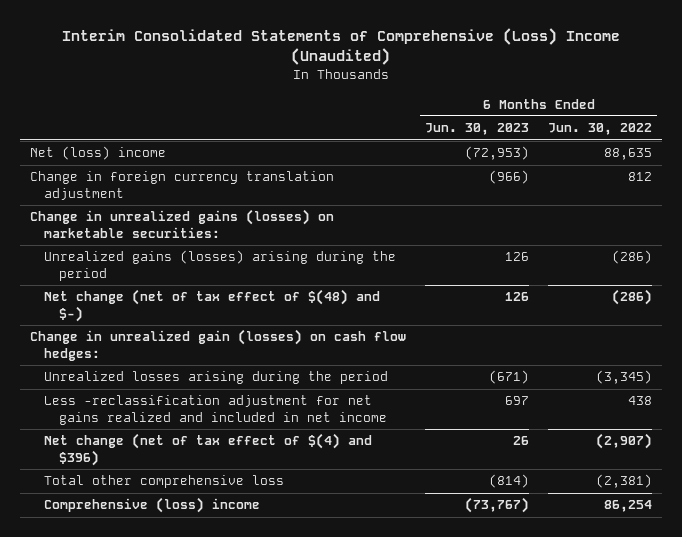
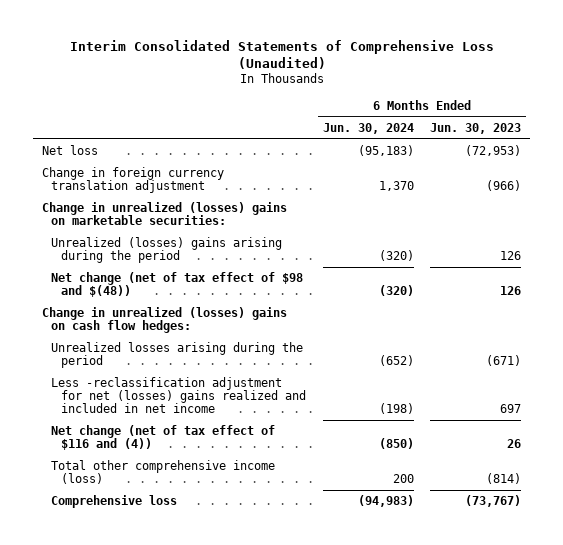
[62,27,621,66] Interim Consolidated Statements of Comprehensive (Loss) Income (Unaudited) -> [69,39,494,70] Interim Consolidated Statements of Comprehensive Loss (Unaudited)
[548,123,653,136] Jun. 30, 2022 -> none
none -> [322,122,414,134] Jun. 30, 2024
[29,146,166,161] Net (loss) income -> [41,145,98,156] Net loss
[29,209,334,238] Change in unrealized gains (losses) on marketable securities: -> [41,202,287,226] Change in unrealized (losses) gains on marketable securities:
[44,250,397,281] Unrealized gains (losses) arising during the period -> [51,237,283,264] Unrealized (losses) gains arising during the period
[44,289,381,322] Net change (net of tax effect of $(48) and $-) -> [51,272,304,298] Net change (net of tax effect of $98 and $(48))
[29,329,406,361] Change in unrealized gain (losses) on cash flow hedges: -> [41,307,287,334] Change in unrealized (losses) gains on cash flow hedges:
[44,395,387,425] Less -reclassification adjustment for net gains realized and included in net income -> [51,377,306,414] Less -reclassification adjustment for net (losses) gains realized and included in net income
[44,433,373,466] Net change (net of tax effect of $(4) and $396) -> [51,425,276,451] Net change (net of tax effect of $116 and (4))
[44,475,285,489] Total other comprehensive loss -> [51,460,276,485] Total other comprehensive income (loss)
[44,497,261,514] Comprehensive (loss) income -> [51,495,178,509] Comprehensive loss

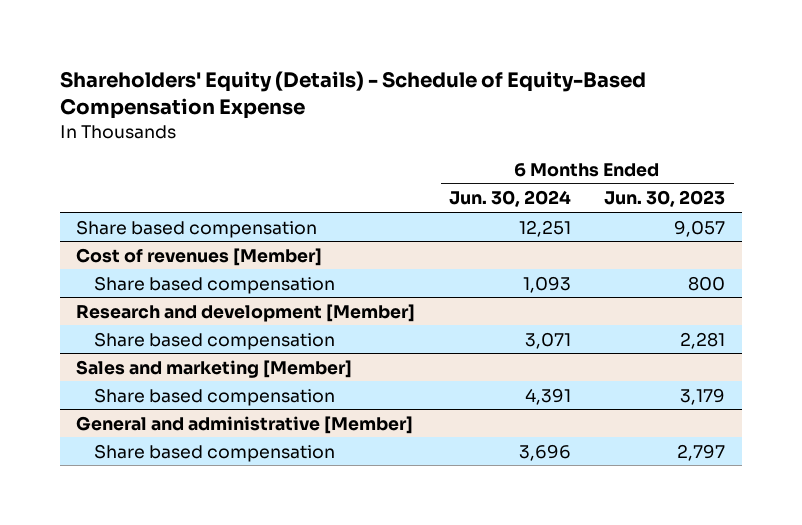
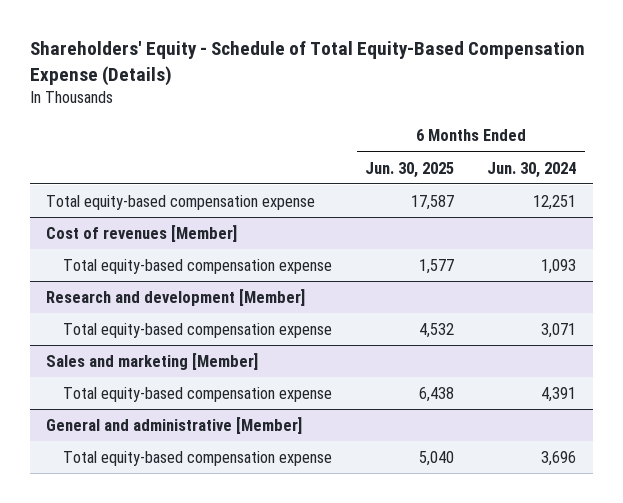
[59,70,646,120] Shareholders' Equity (Details) - Schedule of Equity-Based Compensation Expense -> [29,41,585,86] Shareholders' Equity - Schedule of Total Equity-Based Compensation Expense (Details)
[604,190,726,208] Jun. 30, 2023 -> none
none -> [364,161,454,178] Jun. 30, 2025
[76,219,318,238] Share based compensation -> [46,194,316,210] Total equity-based compensation expense
[93,275,335,294] Share based compensation -> [62,258,332,274] Total equity-based compensation expense
[93,331,335,350] Share based compensation -> [62,322,332,338] Total equity-based compensation expense
[93,387,335,406] Share based compensation -> [62,386,332,402] Total equity-based compensation expense
[93,443,335,462] Share based compensation -> [62,450,332,466] Total equity-based compensation expense

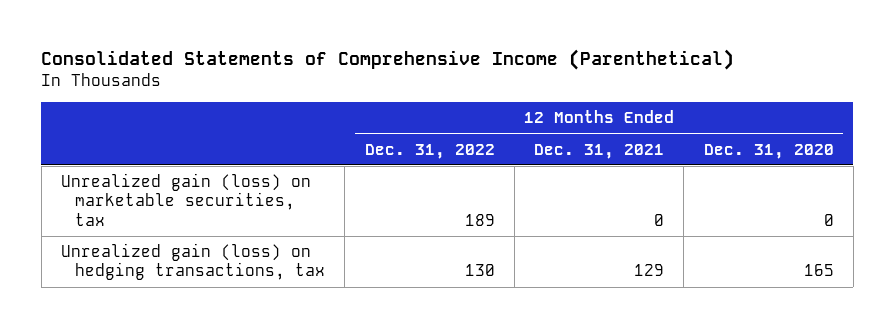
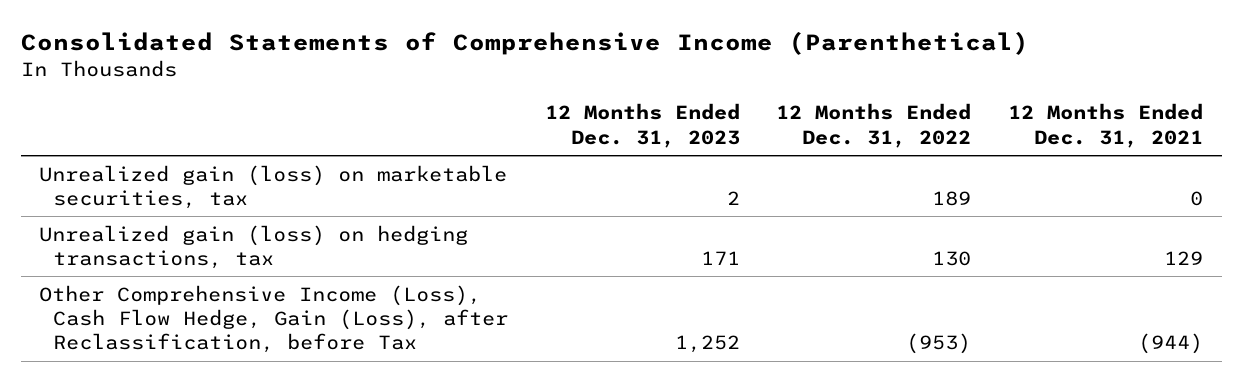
[703,143,834,159] Dec. 31, 2020 -> none
none -> [544,103,740,148] 12 Months Ended Dec. 31, 2023
none -> [39,284,508,354] Other Comprehensive Income (Loss), Cash Flow Hedge, Gain (Loss), after Reclassification, before Tax

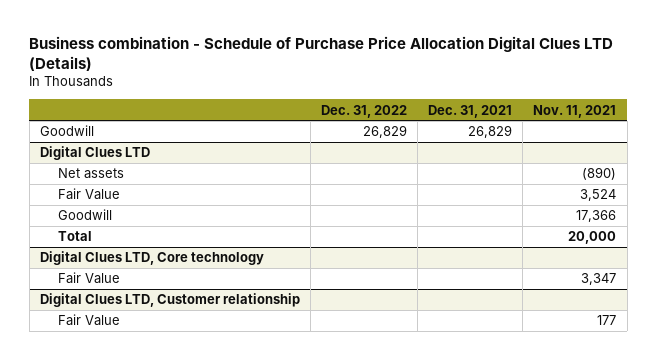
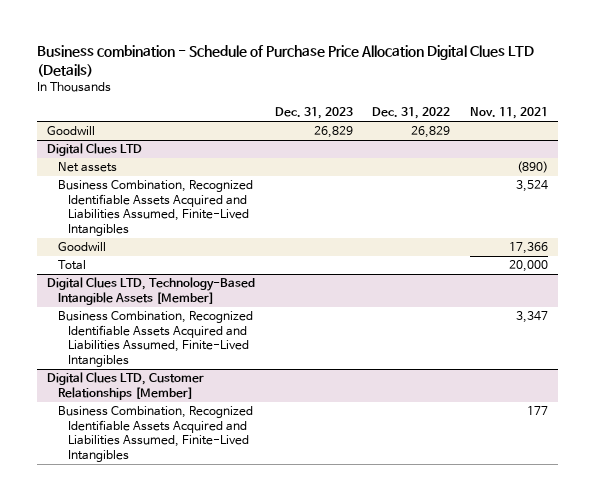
[428,104,513,118] Dec. 31, 2021 -> none
none -> [274,107,353,120] Dec. 31, 2023
[57,188,120,201] Fair Value -> [57,180,253,236] Business Combination, Recognized Identifiable Assets Acquired and Liabilities Assumed, Finite-Lived Intangibles
[39,251,264,266] Digital Clues LTD, Core technology -> none
none -> [46,277,255,305] Digital Clues LTD, Technology-Based Intangible Assets [Member]
[57,272,120,285] Fair Value -> [57,311,253,367] Business Combination, Recognized Identifiable Assets Acquired and Liabilities Assumed, Finite-Lived Intangibles
[39,293,300,308] Digital Clues LTD, Customer relationship -> [46,372,204,400] Digital Clues LTD, Customer Relationships [Member]
[57,314,120,327] Fair Value -> [57,406,253,462] Business Combination, Recognized Identifiable Assets Acquired and Liabilities Assumed, Finite-Lived Intangibles

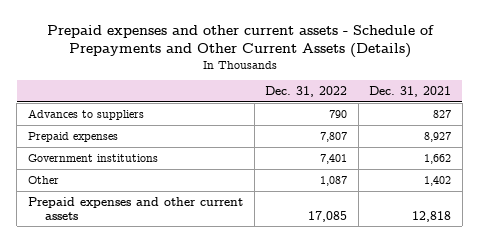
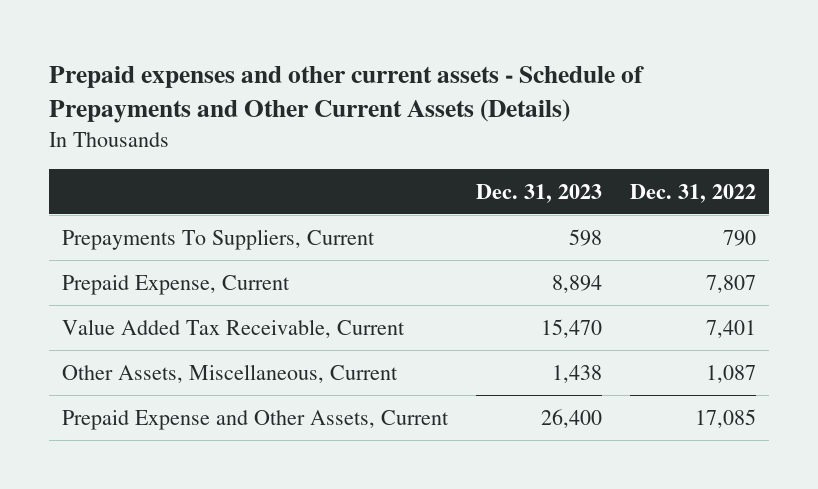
[369,86,452,98] Dec. 31, 2021 -> none
none -> [475,183,602,203] Dec. 31, 2023
[28,108,145,120] Advances to suppliers -> [62,228,376,250] Prepayments To Suppliers, Current
[28,131,119,142] Prepaid expenses -> [62,274,291,295] Prepaid Expense, Current
[28,153,159,162] Government institutions -> [62,318,406,338] Value Added Tax Receivable, Current
[28,175,60,184] Other -> [62,363,399,383] Other Assets, Miscellaneous, Current
[28,196,244,220] Prepaid expenses and other current assets -> [62,409,450,430] Prepaid Expense and Other Assets, Current

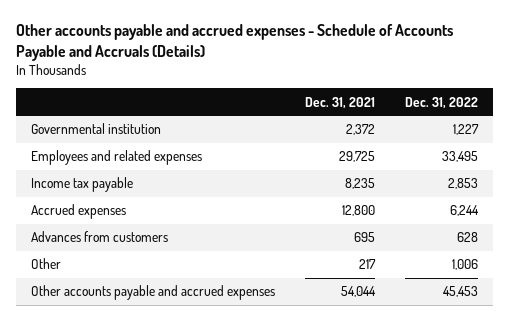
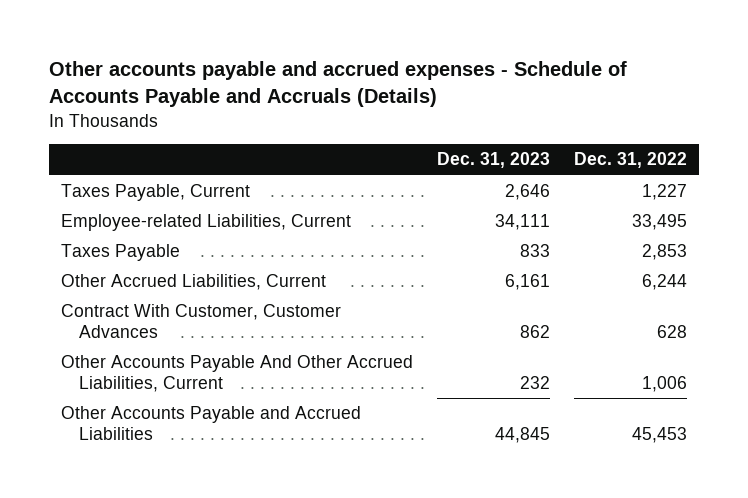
[304,96,375,109] Dec. 31, 2021 -> none
none -> [436,152,550,169] Dec. 31, 2023
[30,123,161,135] Governmental institution -> [61,184,251,202] Taxes Payable, Current
[30,150,202,166] Employees and related expenses -> [61,214,352,232] Employee-related Liabilities, Current
[30,177,133,193] Income tax payable -> [61,244,181,262] Taxes Payable
[30,204,126,220] Accrued expenses -> [61,274,327,291] Other Accrued Liabilities, Current
[30,231,168,243] Advances from customers -> [61,304,342,338] Contract With Customer, Customer Advances
[30,258,61,270] Other -> [61,355,414,392] Other Accounts Payable And Other Accrued Liabilities, Current
[30,285,275,301] Other accounts payable and accrued expenses -> [61,406,362,440] Other Accounts Payable and Accrued Liabilities

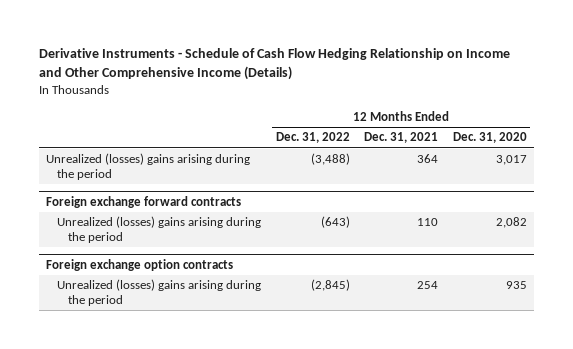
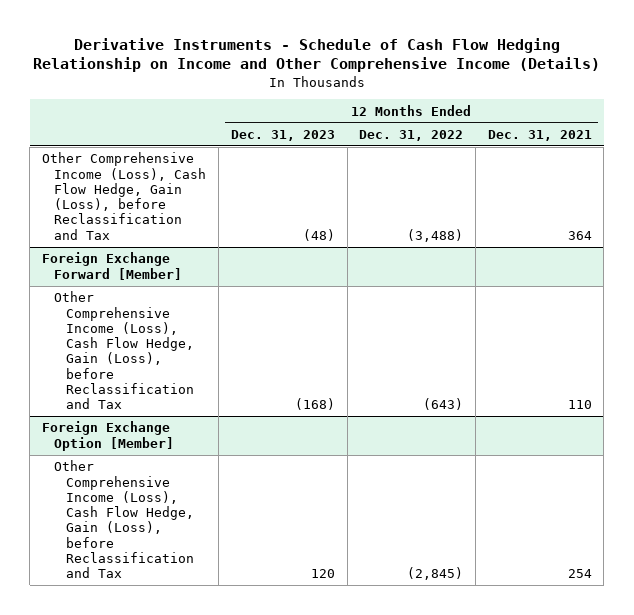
[452,132,527,144] Dec. 31, 2020 -> none
none -> [230,129,335,141] Dec. 31, 2023
[46,153,251,181] Unrealized (losses) gains arising during the period -> [42,152,207,240] Other Comprehensive Income (Loss), Cash Flow Hedge, Gain (Loss), before Reclassification and Tax
[46,195,242,208] Foreign exchange forward contracts -> [42,252,183,280] Foreign Exchange Forward [Member]
[57,216,262,244] Unrealized (losses) gains arising during the period -> [54,291,195,410] Other Comprehensive Income (Loss), Cash Flow Hedge, Gain (Loss), before Reclassification and Tax
[46,258,234,271] Foreign exchange option contracts -> [42,421,175,451] Foreign Exchange Option [Member]
[57,279,262,307] Unrealized (losses) gains arising during the period -> [54,460,195,579] Other Comprehensive Income (Loss), Cash Flow Hedge, Gain (Loss), before Reclassification and Tax

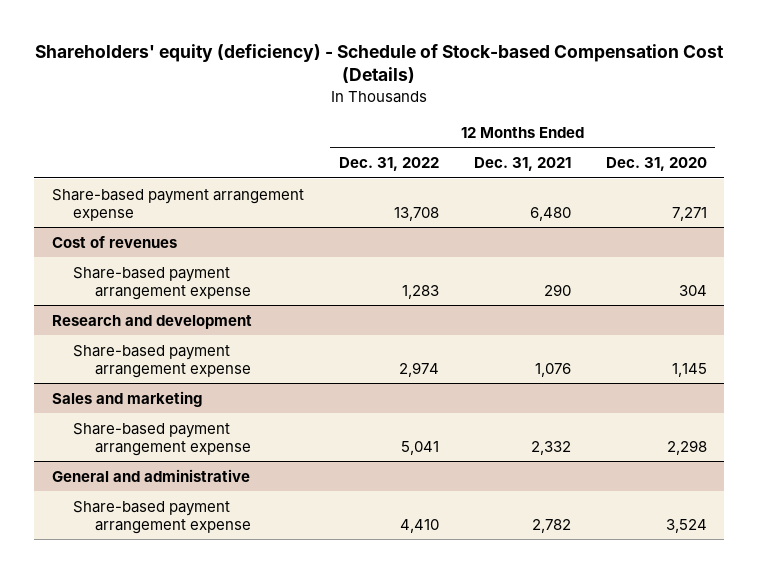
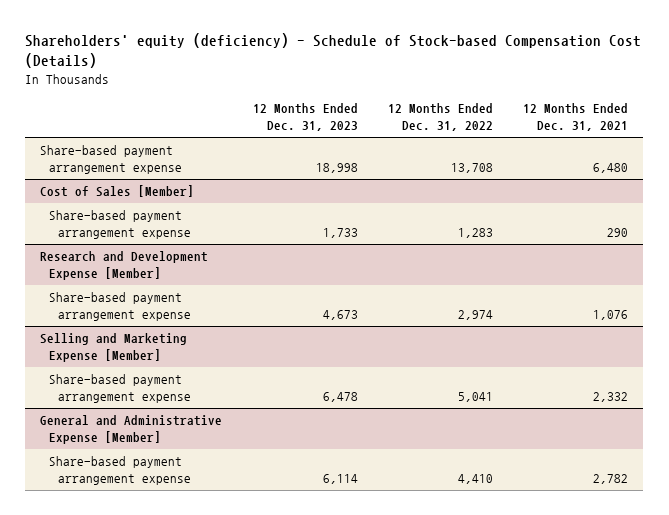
[605,156,707,171] Dec. 31, 2020 -> none
none -> [252,103,358,131] 12 Months Ended Dec. 31, 2023
[51,235,177,248] Cost of revenues -> [40,185,195,198] Cost of Sales [Member]
[51,314,252,329] Research and development -> [40,251,209,281] Research and Development Expense [Member]
[51,390,202,407] Sales and marketing -> [40,333,188,363] Selling and Marketing Expense [Member]
[51,468,250,482] General and administrative -> [40,415,223,445] General and Administrative Expense [Member]

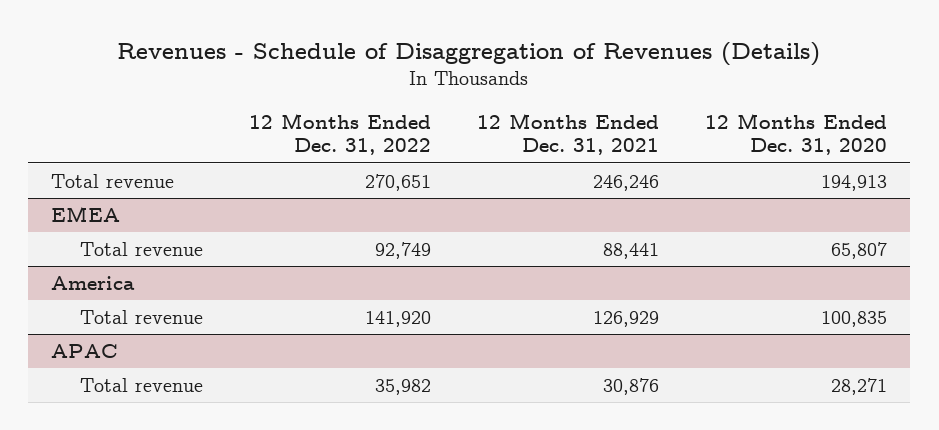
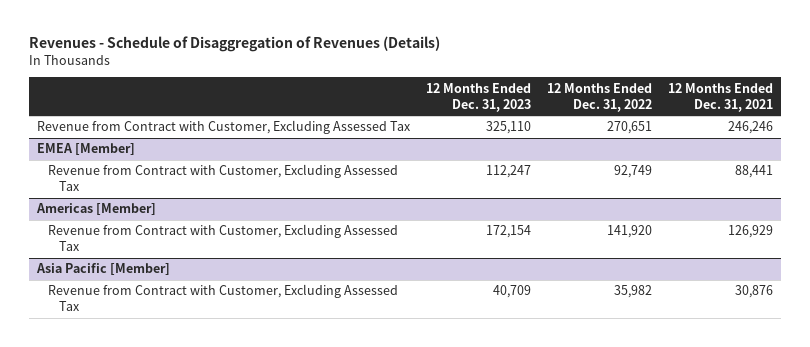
[705,112,888,156] 12 Months Ended Dec. 31, 2020 -> none
none -> [426,82,532,112] 12 Months Ended Dec. 31, 2023
[51,173,175,188] Total revenue -> [37,120,412,135] Revenue from Contract with Customer, Excluding Assessed Tax
[51,205,121,222] EMEA -> [37,143,136,156] EMEA [Member]
[79,241,203,256] Total revenue -> [48,164,399,192] Revenue from Contract with Customer, Excluding Assessed Tax
[51,275,136,290] America -> [36,203,157,216] Americas [Member]
[79,309,203,324] Total revenue -> [48,224,399,252] Revenue from Contract with Customer, Excluding Assessed Tax
[51,343,119,358] APAC -> [36,263,171,276] Asia Pacific [Member]
[79,377,203,392] Total revenue -> [48,284,399,312] Revenue from Contract with Customer, Excluding Assessed Tax

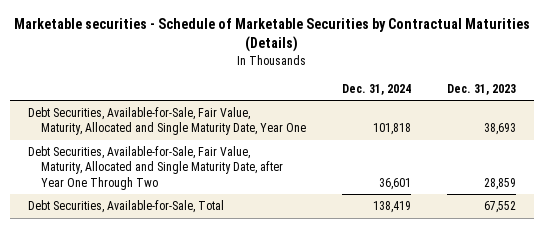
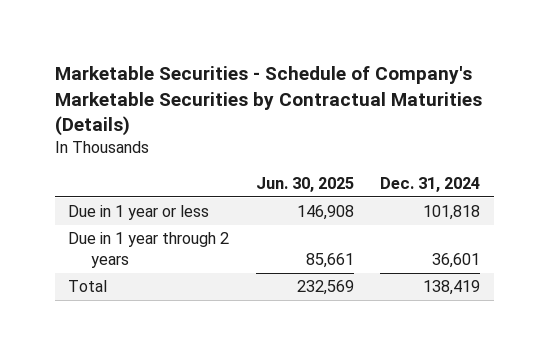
[13,18,530,53] Marketable securities - Schedule of Marketable Securities by Contractual Maturities (Details) -> [54,66,482,137] Marketable Securities - Schedule of Company's Marketable Securities by Contractual Maturities (Details)
[446,83,516,95] Dec. 31, 2023 -> none
none -> [255,177,354,193] Jun. 30, 2025
[28,107,306,136] Debt Securities, Available-for-Sale, Fair Value, Maturity, Allocated and Single Maturity Date, Year One -> [68,205,210,221] Due in 1 year or less
[28,146,283,190] Debt Securities, Available-for-Sale, Fair Value, Maturity, Allocated and Single Maturity Date, after Year One Through Two -> [68,232,230,268] Due in 1 year through 2 years
[28,200,225,214] Debt Securities, Available-for-Sale, Total -> [68,280,108,293] Total

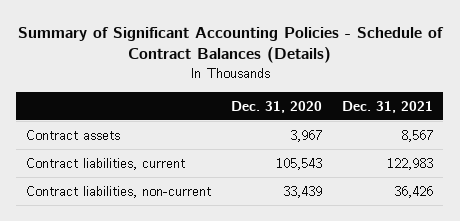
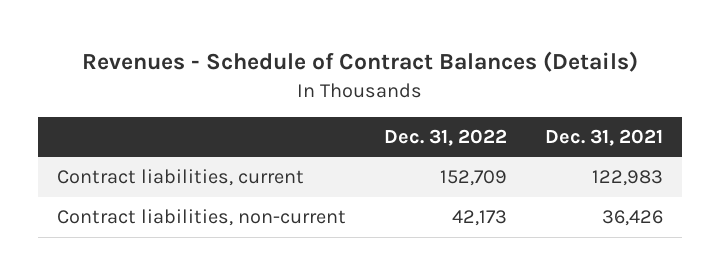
[17,26,444,64] Summary of Significant Accounting Policies - Schedule of Contract Balances (Details) -> [82,51,639,73] Revenues - Schedule of Contract Balances (Details)
[231,100,323,113] Dec. 31, 2020 -> none
none -> [384,128,508,146] Dec. 31, 2022
[26,129,121,140] Contract assets -> none

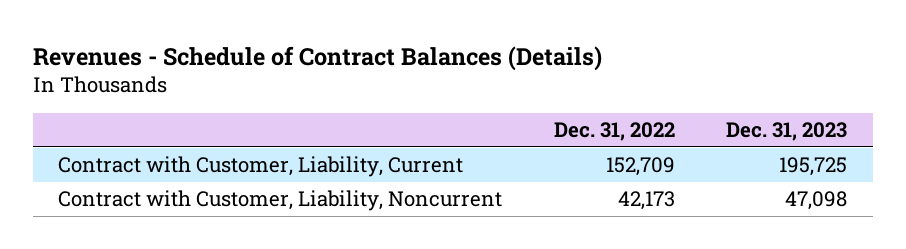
[544,128,663,146] Dec. 31, 2021 -> none
none -> [726,122,848,142] Dec. 31, 2023
[57,169,305,187] Contract liabilities, current -> [58,156,464,178] Contract with Customer, Liability, Current
[57,209,347,227] Contract liabilities, non-current -> [58,190,503,212] Contract with Customer, Liability, Noncurrent

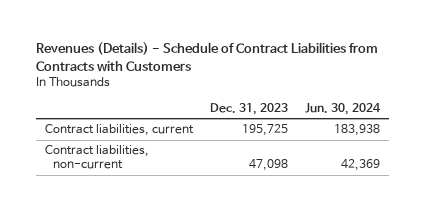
[32,45,602,71] Revenues - Schedule of Contract Balances (Details) -> [35,42,378,72] Revenues (Details) - Schedule of Contract Liabilities from Contracts with Customers
[553,122,675,142] Dec. 31, 2022 -> none
none -> [305,102,382,115] Jun. 30, 2024
[58,156,464,178] Contract with Customer, Liability, Current -> [44,124,194,137] Contract liabilities, current
[58,190,503,212] Contract with Customer, Liability, Noncurrent -> [44,145,149,170] Contract liabilities, non-current

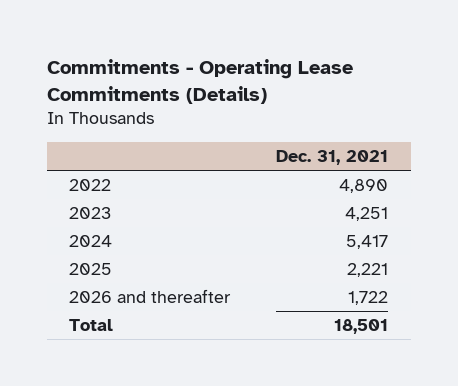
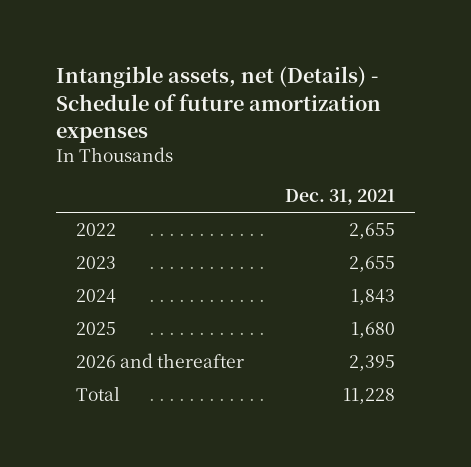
[46,58,353,104] Commitments - Operating Lease Commitments (Details) -> [56,66,382,143] Intangible assets, net (Details) - Schedule of future amortization expenses
[339,179,389,194] 4,890 -> [348,223,395,240] 2,655
[345,207,389,222] 4,251 -> [348,256,395,273] 2,655
[346,235,389,250] 5,417 -> [350,289,395,306] 1,843
[347,263,389,278] 2,221 -> [350,322,395,339] 1,680
[348,291,389,306] 1,722 -> [348,355,395,372] 2,395
[334,319,389,335] 18,501 -> [342,388,395,405] 11,228

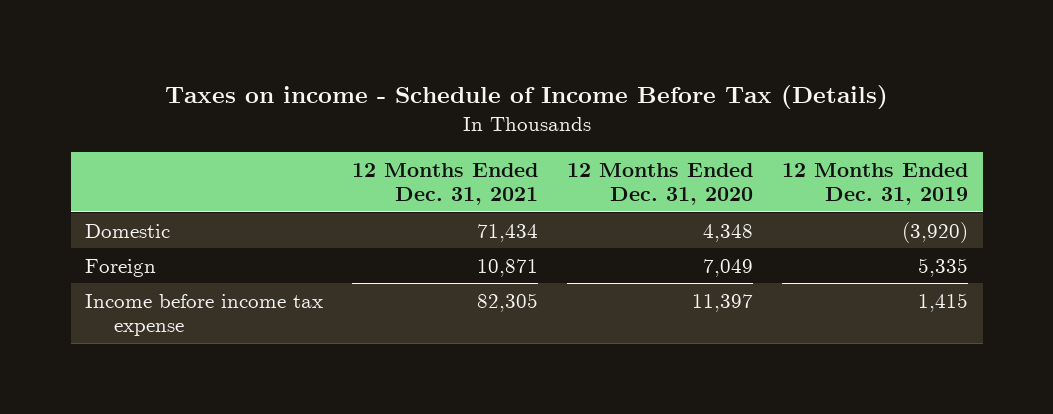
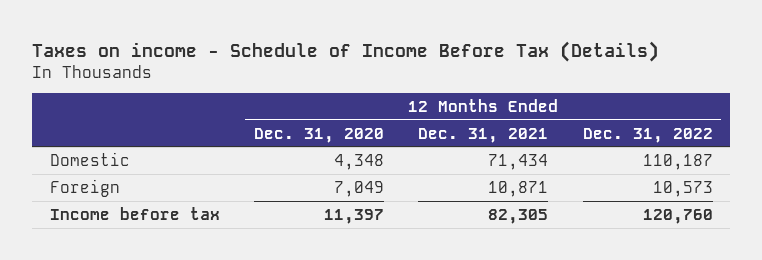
[782,162,969,206] 12 Months Ended Dec. 31, 2019 -> none
none -> [582,127,713,143] Dec. 31, 2022
[85,293,324,337] Income before income tax expense -> [49,206,220,220] Income before tax

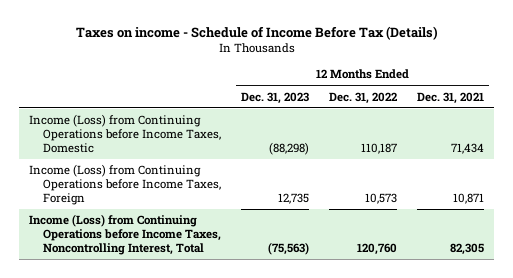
[253,127,384,143] Dec. 31, 2020 -> none
none -> [241,91,310,104] Dec. 31, 2023
[49,151,130,166] Domestic -> [29,114,222,154] Income (Loss) from Continuing Operations before Income Taxes, Domestic
[49,178,120,197] Foreign -> [29,164,222,206] Income (Loss) from Continuing Operations before Income Taxes, Foreign
[49,206,220,220] Income before tax -> [29,214,222,256] Income (Loss) from Continuing Operations before Income Taxes, Noncontrolling Interest, Total

